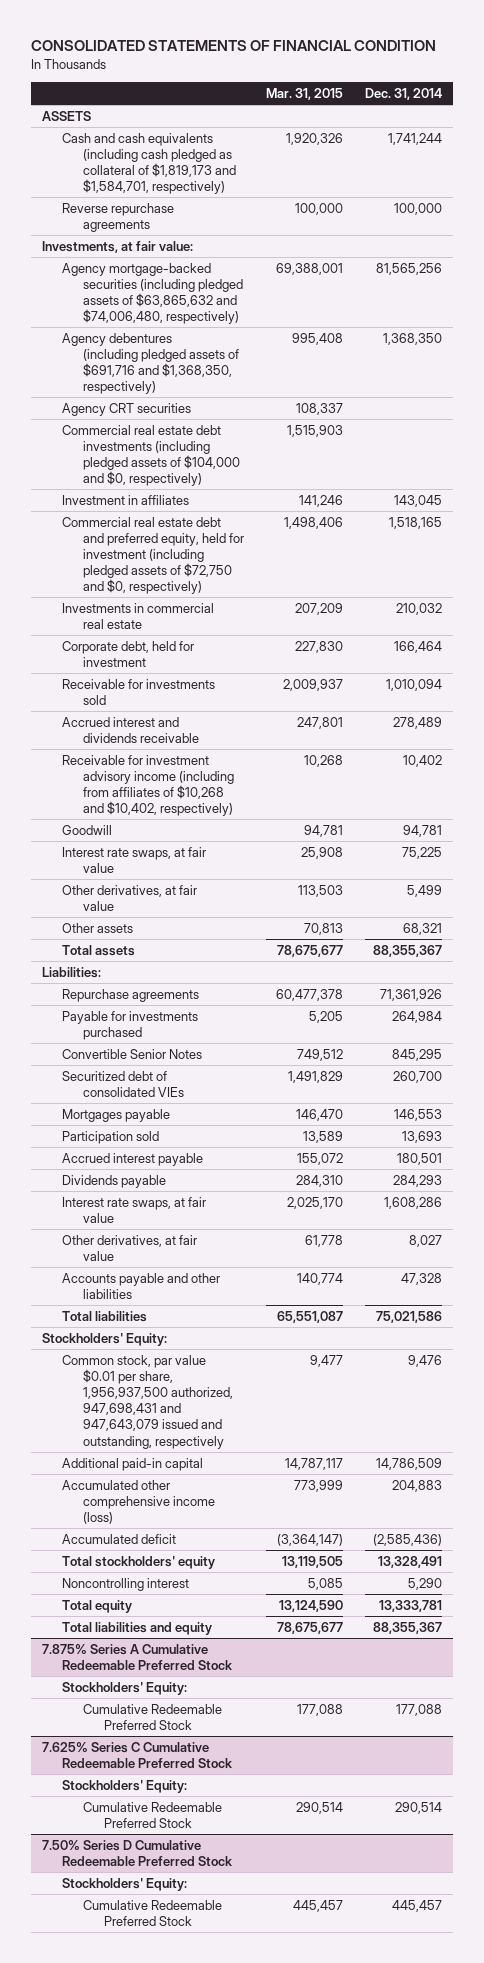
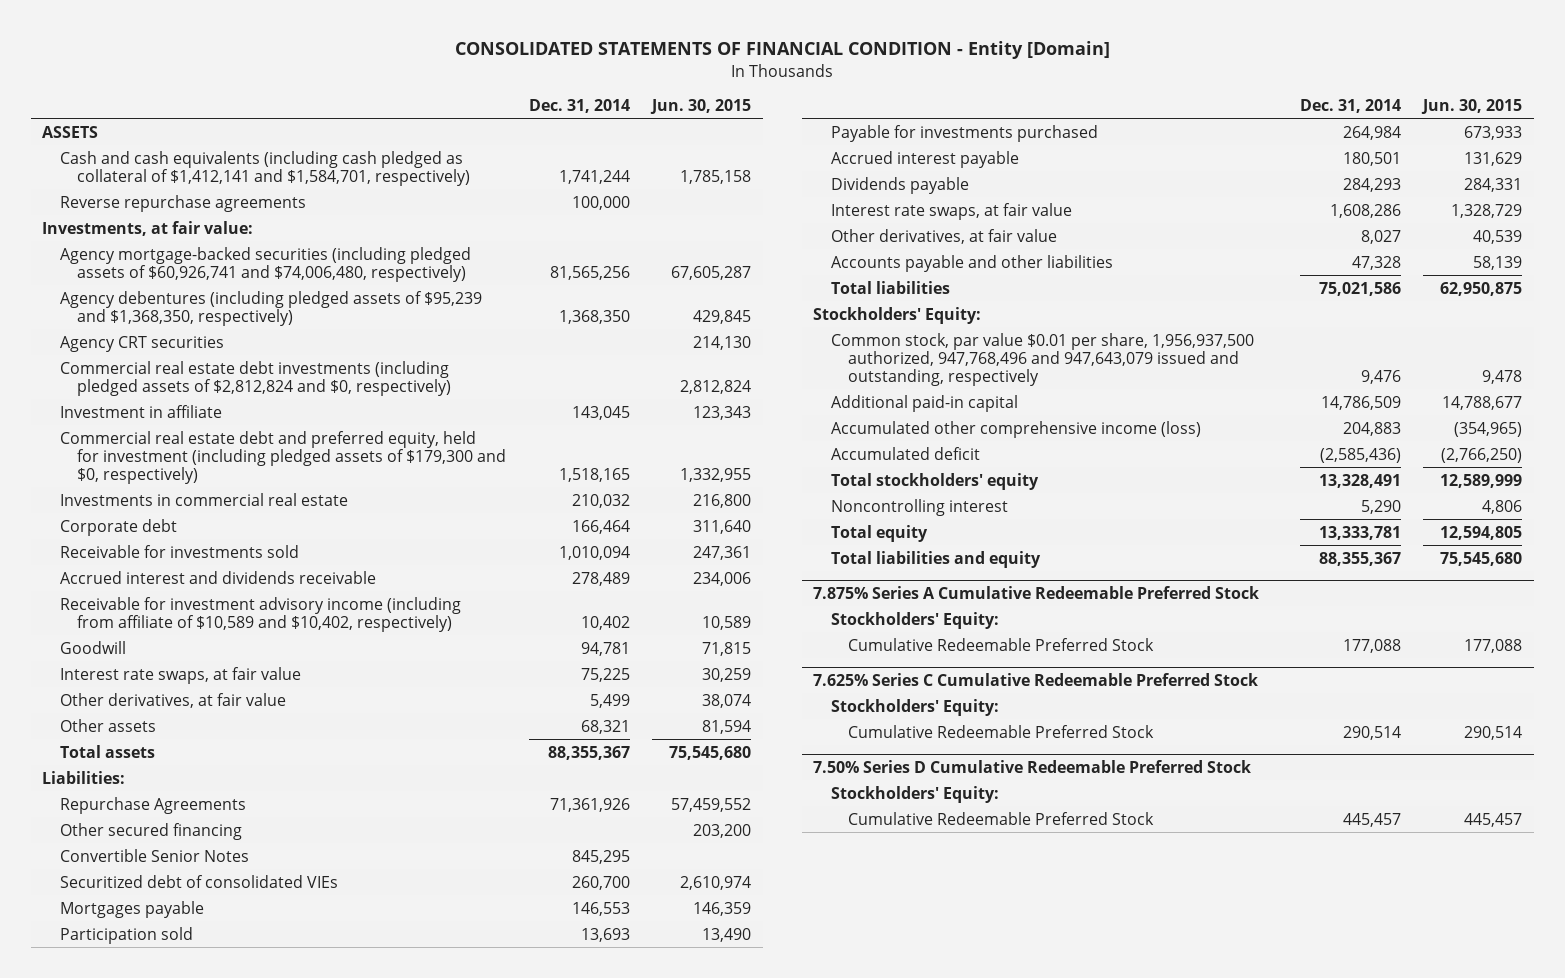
[30,40,436,52] CONSOLIDATED STATEMENTS OF FINANCIAL CONDITION -> [455,41,1111,60] CONSOLIDATED STATEMENTS OF FINANCIAL CONDITION - Entity [Domain]
[266,88,344,101] Mar. 31, 2015 -> none
none -> [650,99,752,115] Jun. 30, 2015
[62,132,237,195] Cash and cash equivalents (including cash pledged as collateral of $1,819,173 and $1,584,701, respectively) -> [59,150,471,186] Cash and cash equivalents (including cash pledged as collateral of $1,412,141 and $1,584,701, respectively)
[62,262,244,325] Agency mortgage-backed securities (including pledged assets of $63,865,632 and $74,006,480, respectively) -> [59,246,471,282] Agency mortgage-backed securities (including pledged assets of $60,926,741 and $74,006,480, respectively)
[62,332,240,395] Agency debentures (including pledged assets of $691,716 and $1,368,350, respectively) -> [59,290,482,326] Agency debentures (including pledged assets of $95,239 and $1,368,350, respectively)
[62,424,241,487] Commercial real estate debt investments (including pledged assets of $104,000 and $0, respectively) -> [59,360,452,396] Commercial real estate debt investments (including pledged assets of $2,812,824 and $0, respectively)
[62,494,190,505] Investment in affiliates -> [59,404,222,418] Investment in affiliate
[62,516,245,595] Commercial real estate debt and preferred equity, held for investment (including pledged assets of $72,750 and $0, respectively) -> [59,430,507,485] Commercial real estate debt and preferred equity, held for investment (including pledged assets of $179,300 and $0, respectively)
[62,640,195,667] Corporate debt, held for investment -> [59,518,177,536] Corporate debt
[62,754,235,817] Receivable for investment advisory income (including from affiliates of $10,268 and $10,402, respectively) -> [59,596,461,632] Receivable for investment advisory income (including from affiliate of $10,589 and $10,402, respectively)
[62,988,200,1002] Repurchase agreements -> [59,796,246,814] Repurchase Agreements
none -> [59,822,242,840] Other secured financing
[62,1010,199,1040] Payable for investments purchased -> [830,124,1098,142] Payable for investments purchased
[62,1354,234,1449] Common stock, par value $0.01 per share, 1,956,937,500 authorized, 947,698,431 and 947,643,079 issued and outstanding, respectively -> [830,332,1254,387] Common stock, par value $0.01 per share, 1,956,937,500 authorized, 947,768,496 and 947,643,079 issued and outstanding, respectively

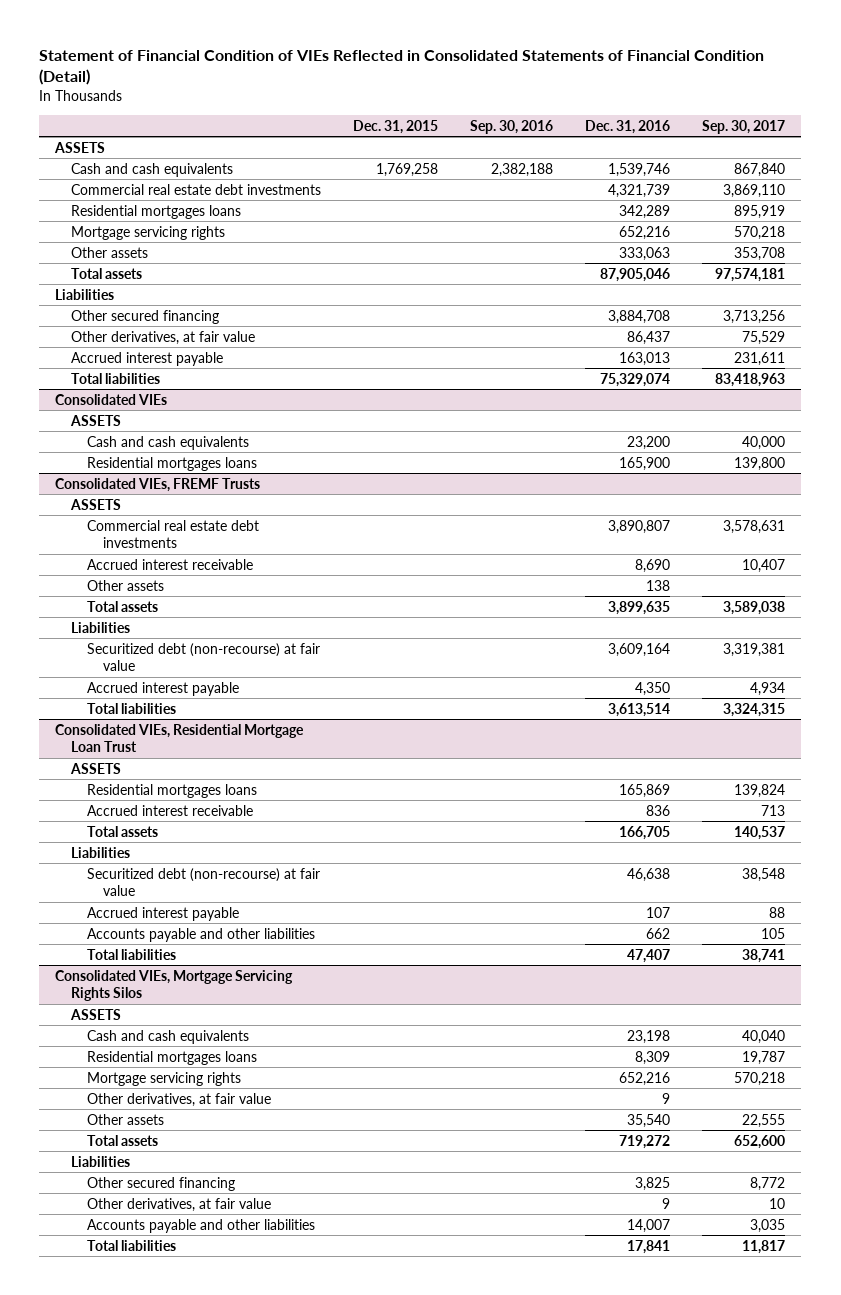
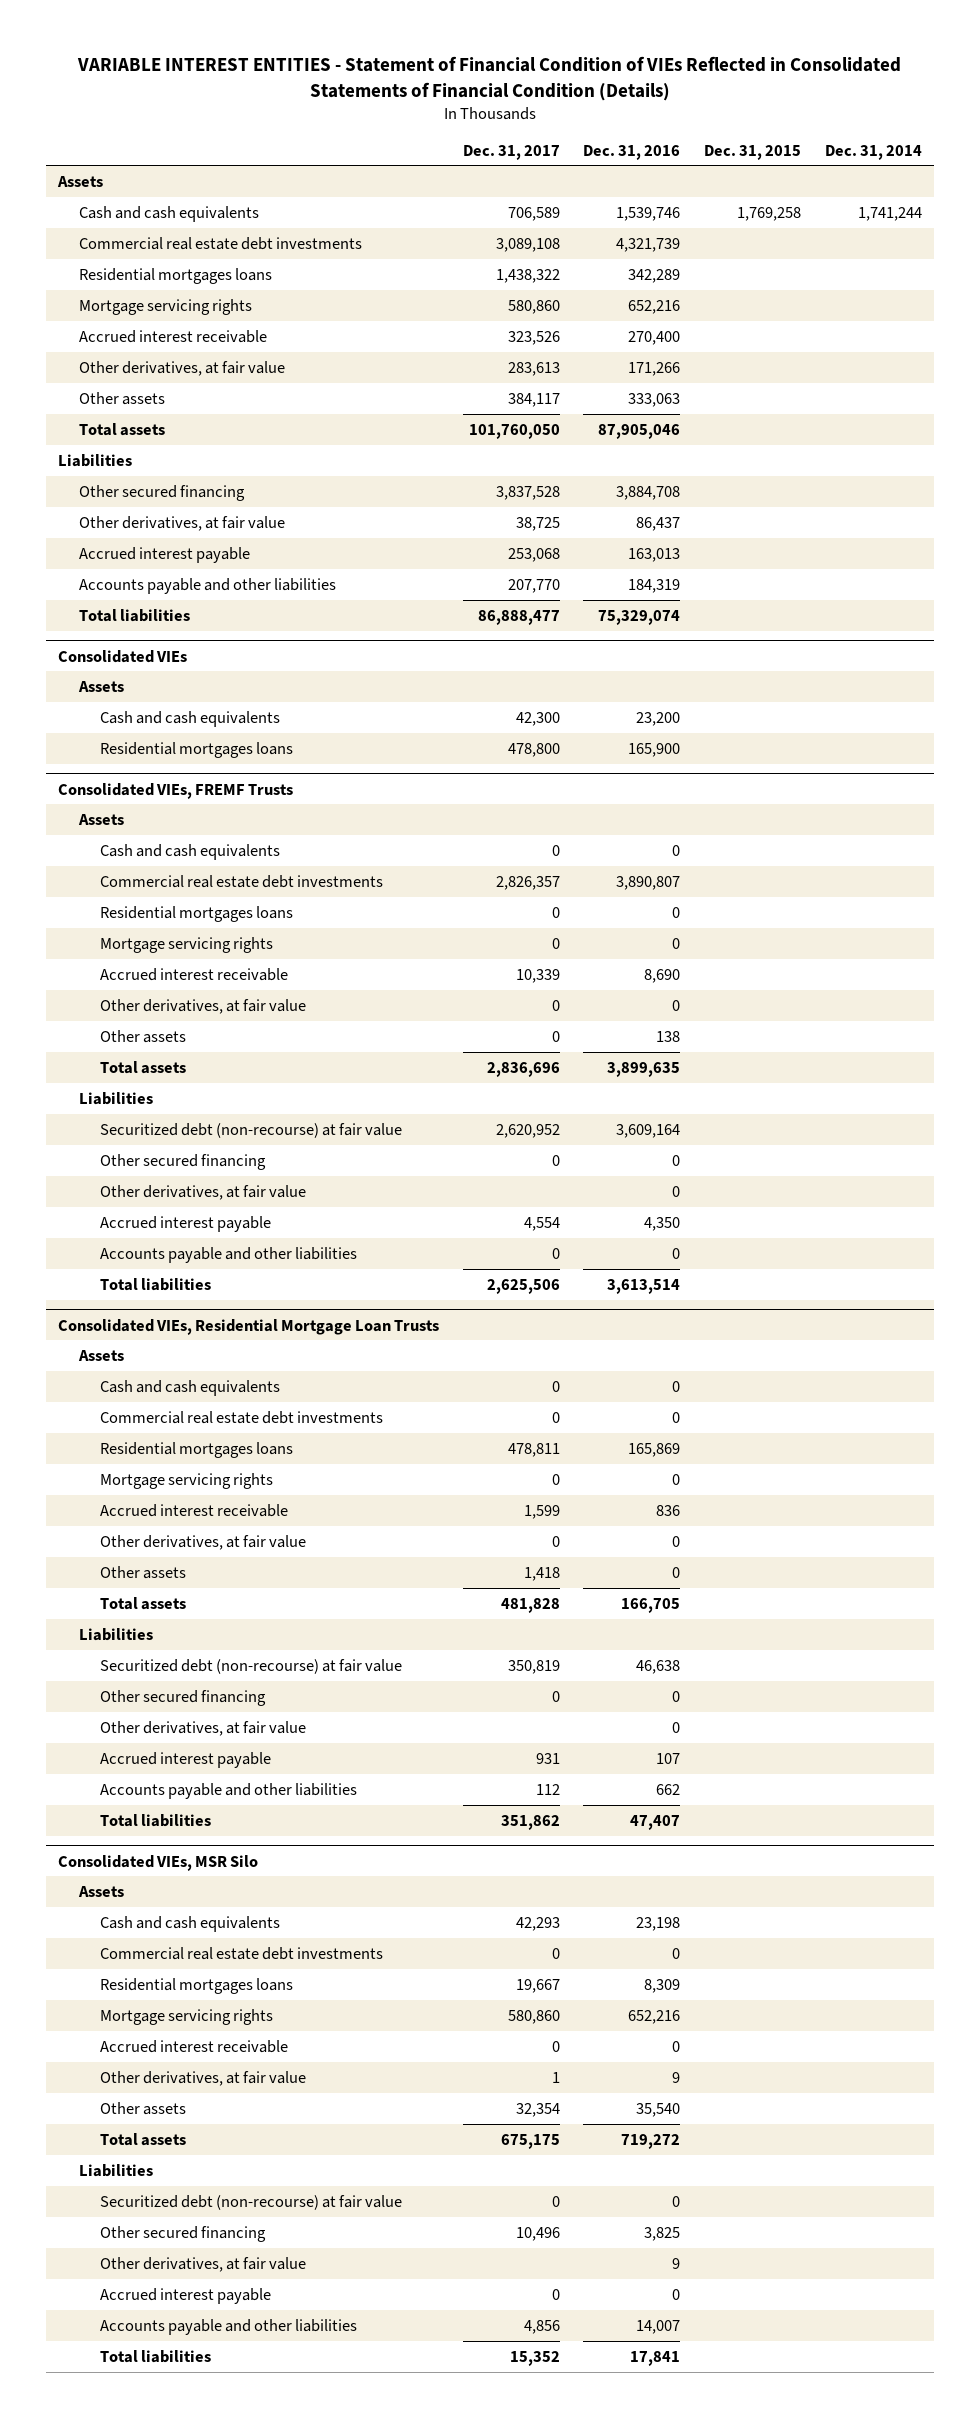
[39,49,765,86] Statement of Financial Condition of VIEs Reflected in Consolidated Statements of Financial Condition (Detail) -> [76,56,901,101] VARIABLE INTEREST ENTITIES - Statement of Financial Condition of VIEs Reflected in Consolidated Statements of Financial Condition (Details)
[470,119,554,134] Sep. 30, 2016 -> none
[702,119,786,134] Sep. 30, 2017 -> none
none -> [462,144,560,160] Dec. 31, 2017
none -> [825,144,923,160] Dec. 31, 2014
[54,141,106,153] ASSETS -> [56,175,103,187] Assets
none -> [78,329,267,343] Accrued interest receivable
none -> [78,360,285,376] Other derivatives, at fair value
none -> [78,577,336,594] Accounts payable and other liabilities
[70,414,122,426] ASSETS -> [77,680,124,692] Assets
[70,498,122,510] ASSETS -> [77,813,124,825] Assets
none -> [99,843,280,860] Cash and cash equivalents
none -> [99,905,293,922] Residential mortgages loans
none -> [99,936,273,953] Mortgage servicing rights
none -> [99,998,306,1014] Other derivatives, at fair value
none -> [99,1153,266,1170] Other secured financing
none -> [99,1184,306,1200] Other derivatives, at fair value
none -> [99,1246,357,1263] Accounts payable and other liabilities
[55,723,305,752] Consolidated VIEs, Residential Mortgage Loan Trust -> [57,1318,439,1335] Consolidated VIEs, Residential Mortgage Loan Trusts
[70,762,122,774] ASSETS -> [77,1349,124,1361] Assets
none -> [99,1379,280,1396] Cash and cash equivalents
none -> [99,1410,383,1424] Commercial real estate debt investments
none -> [99,1472,273,1489] Mortgage servicing rights
none -> [99,1534,306,1550] Other derivatives, at fair value
none -> [99,1565,186,1579] Other assets
none -> [99,1689,266,1706] Other secured financing
none -> [99,1720,306,1736] Other derivatives, at fair value
[55,969,294,1001] Consolidated VIEs, Mortgage Servicing Rights Silos -> none
none -> [57,1854,258,1871] Consolidated VIEs, MSR Silo
[70,1008,122,1020] ASSETS -> [77,1885,124,1897] Assets
none -> [99,1946,383,1960] Commercial real estate debt investments
none -> [99,2039,288,2053] Accrued interest receivable
none -> [99,2194,402,2210] Securitized debt (non-recourse) at fair value
none -> [99,2287,271,2304] Accrued interest payable

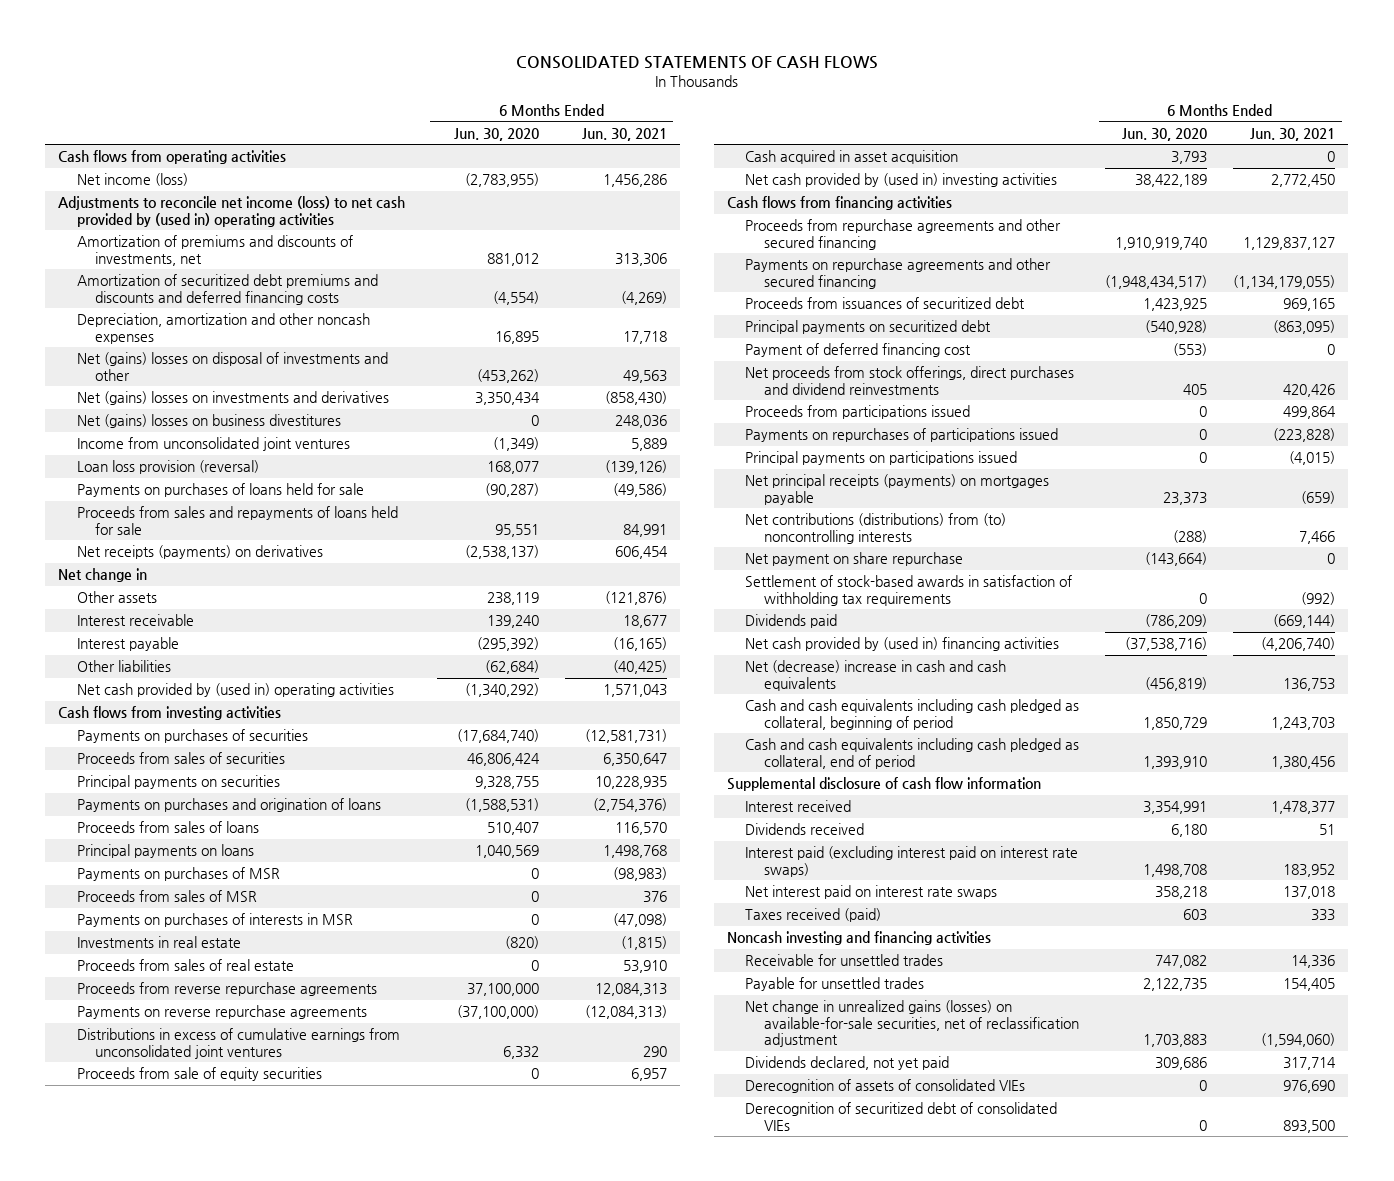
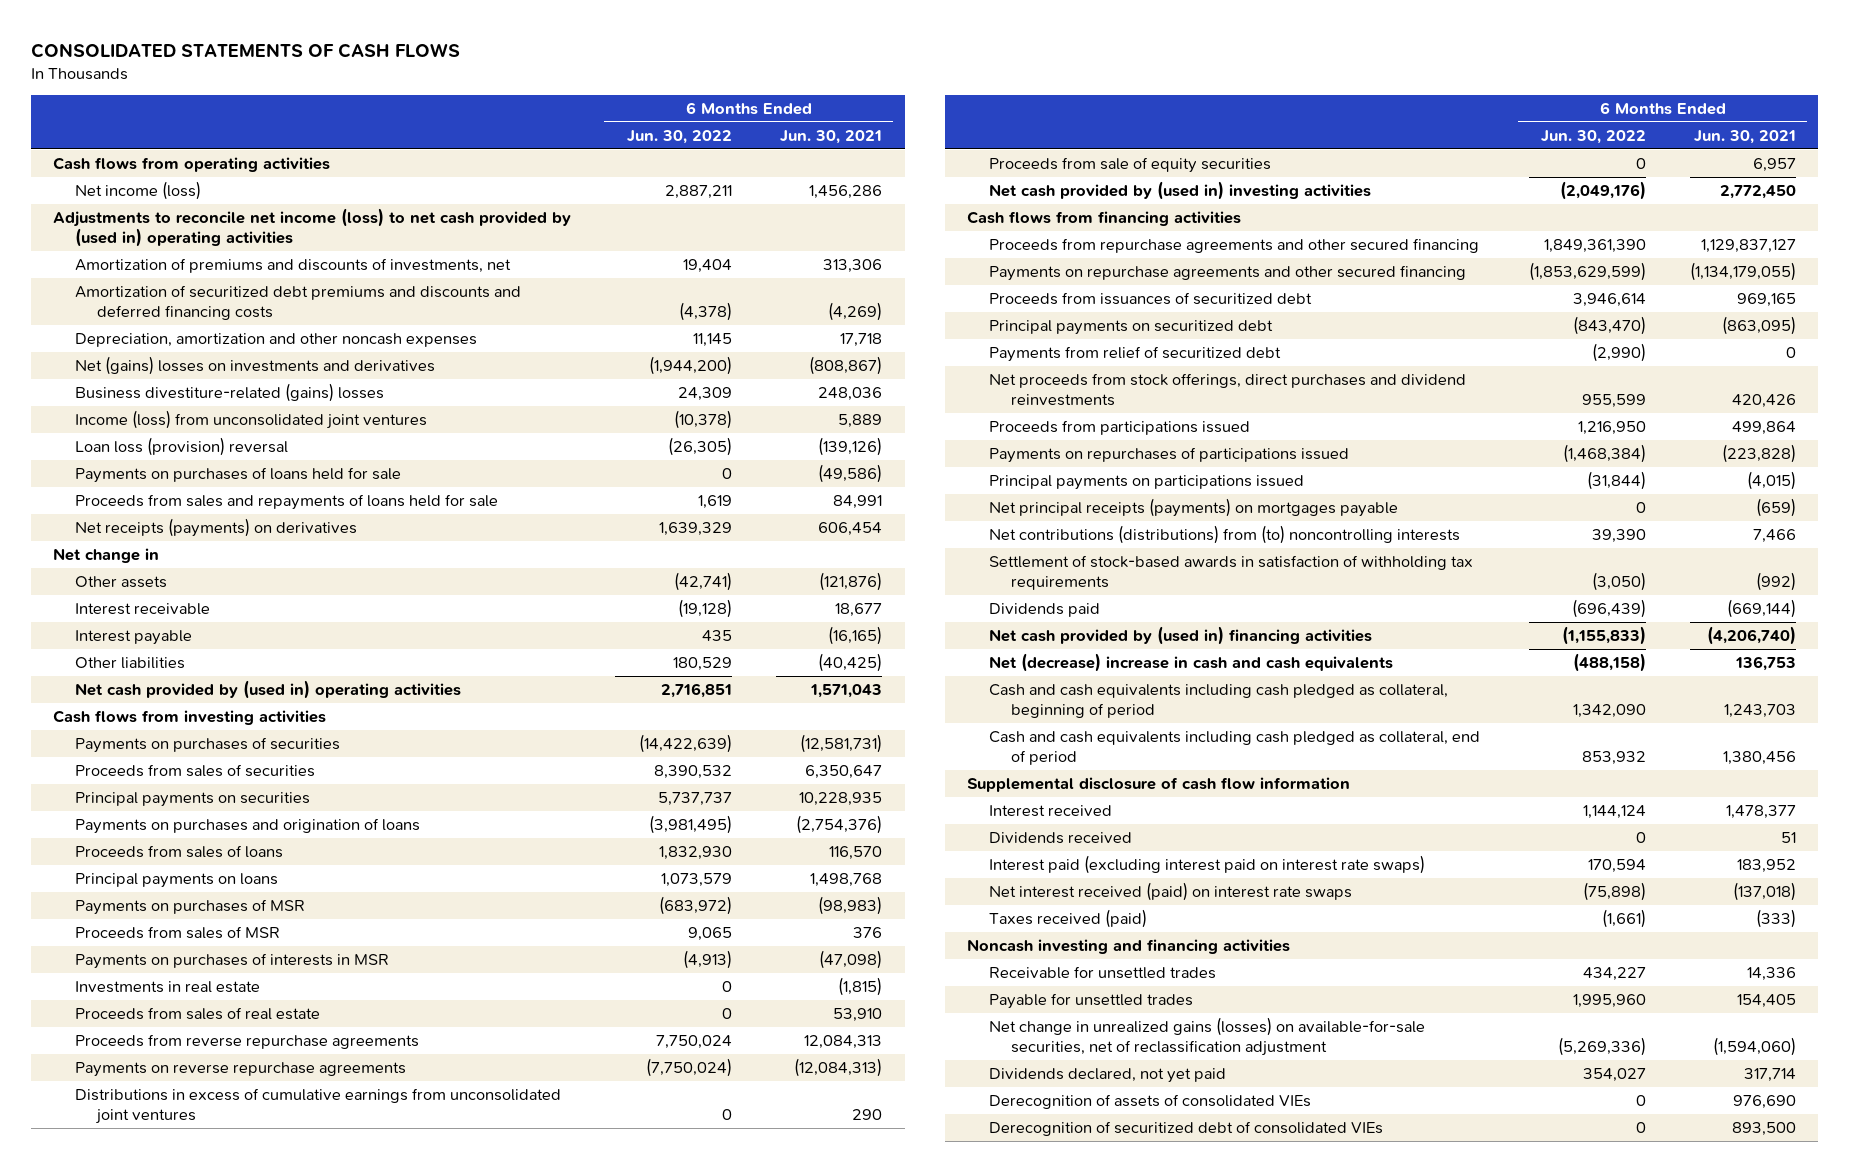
[453,127,539,141] Jun. 30, 2020 -> none
none -> [627,129,733,144] Jun. 30, 2022
[76,352,388,381] Net (gains) losses on disposal of investments and other -> none
[604,391,667,406] (858,430) -> [809,356,883,376] (808,867)
[76,414,341,429] Net (gains) losses on business divestitures -> [75,383,385,403] Business divestiture-related (gains) losses
[76,437,350,452] Income from unconsolidated joint ventures -> [75,410,428,430] Income (loss) from unconsolidated joint ventures
[76,460,259,475] Loan loss provision (reversal) -> [75,437,289,457] Loan loss (provision) reversal
[745,150,959,165] Cash acquired in asset acquisition -> none
[745,343,972,358] Payment of deferred financing cost -> none
none -> [989,346,1282,363] Payments from relief of securitized debt
[745,552,964,567] Net payment on share repurchase -> none
[745,885,998,900] Net interest paid on interest rate swaps -> [989,882,1353,902] Net interest received (paid) on interest rate swaps
[1283,886,1336,900] 137,018 -> [1733,882,1797,902] (137,018)
[1311,909,1336,922] 333 -> [1756,909,1797,929] (333)

